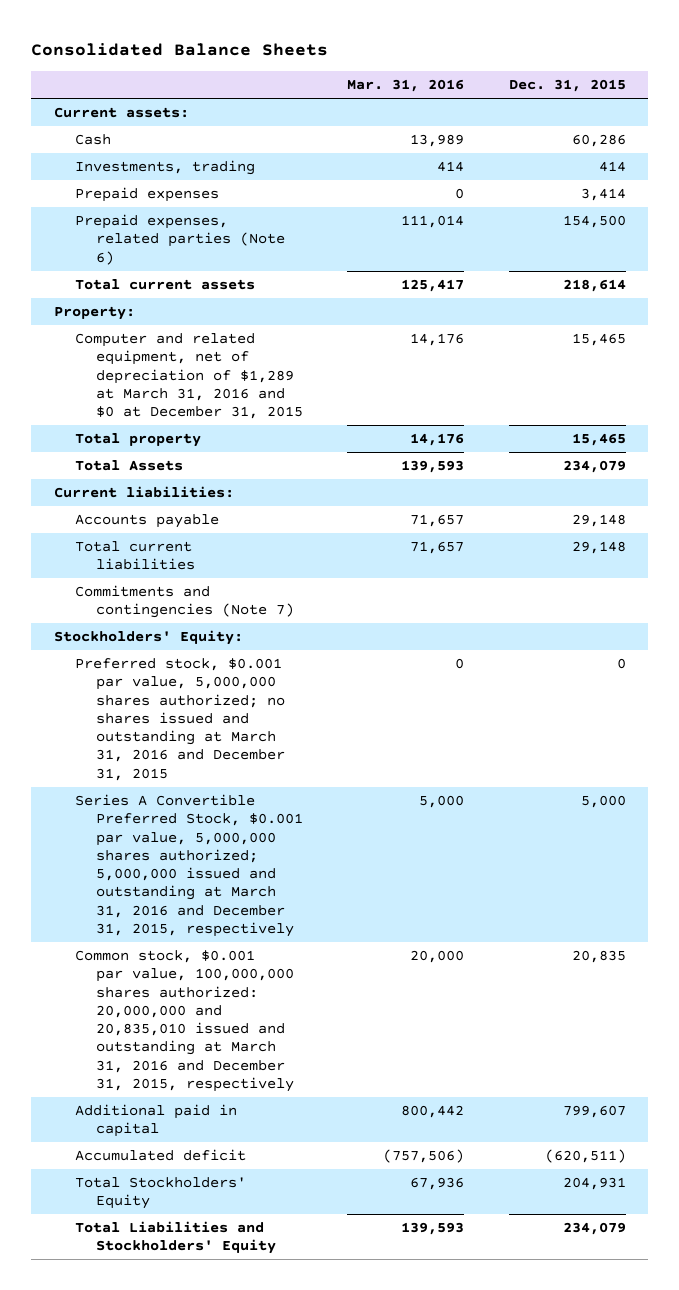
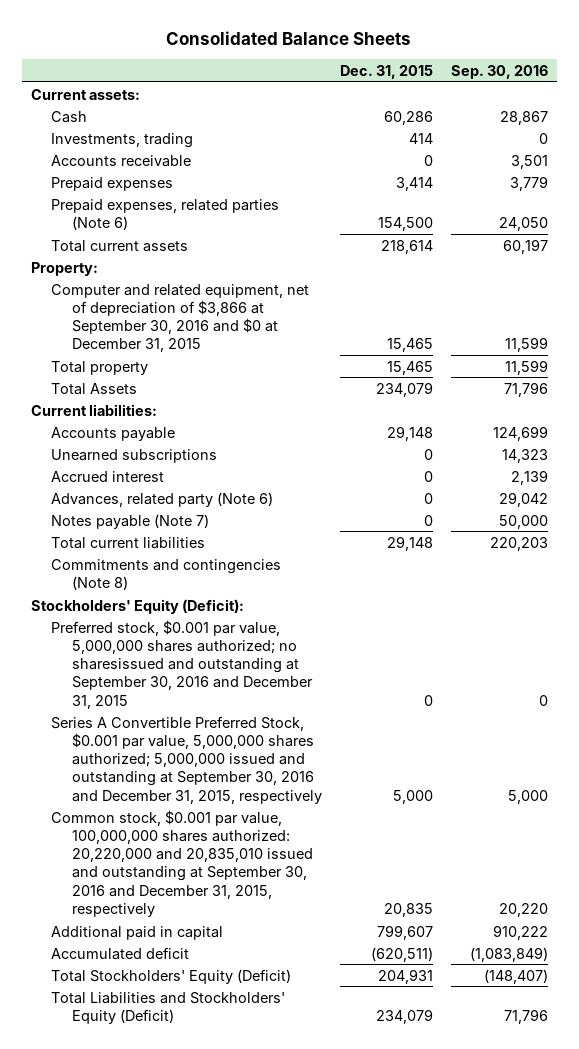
[347,79,465,93] Mar. 31, 2016 -> none
none -> [450,64,548,79] Sep. 30, 2016
none -> [51,154,192,167] Accounts receivable
[74,333,303,420] Computer and related equipment, net of depreciation of $1,289 at March 31, 2016 and $0 at December 31, 2015 -> [51,283,310,353] Computer and related equipment, net of depreciation of $3,866 at September 30, 2016 and $0 at December 31, 2015
none -> [51,448,218,463] Unearned subscriptions
none -> [51,470,165,482] Accrued interest
none -> [51,491,274,507] Advances, related party (Note 6)
none -> [51,513,210,529] Notes payable (Note 7)
[74,585,294,619] Commitments and contingencies (Note 7) -> [51,558,282,590] Commitments and contingencies (Note 8)
[53,630,243,646] Stockholders' Equity: -> [30,598,244,614] Stockholders' Equity (Deficit):
[74,658,285,781] Preferred stock, $0.001 par value, 5,000,000 shares authorized; no shares issued and outstanding at March 31, 2016 and December 31, 2015 -> [51,619,314,709] Preferred stock, $0.001 par value, 5,000,000 shares authorized; no sharesissued and outstanding at September 30, 2016 and December 31, 2015
[74,794,303,937] Series A Convertible Preferred Stock, $0.001 par value, 5,000,000 shares authorized; 5,000,000 issued and outstanding at March 31, 2016 and December 31, 2015, respectively -> [51,715,323,804] Series A Convertible Preferred Stock, $0.001 par value, 5,000,000 shares authorized; 5,000,000 issued and outstanding at September 30, 2016 and December 31, 2015, respectively
[74,950,294,1092] Common stock, $0.001 par value, 100,000,000 shares authorized: 20,000,000 and 20,835,010 issued and outstanding at March 31, 2016 and December 31, 2015, respectively -> [51,809,314,917] Common stock, $0.001 par value, 100,000,000 shares authorized: 20,220,000 and 20,835,010 issued and outstanding at September 30, 2016 and December 31, 2015, respectively
[74,1177,246,1210] Total Stockholders' Equity -> [51,968,292,984] Total Stockholders' Equity (Deficit)
[74,1221,276,1255] Total Liabilities and Stockholders' Equity -> [51,991,286,1024] Total Liabilities and Stockholders' Equity (Deficit)

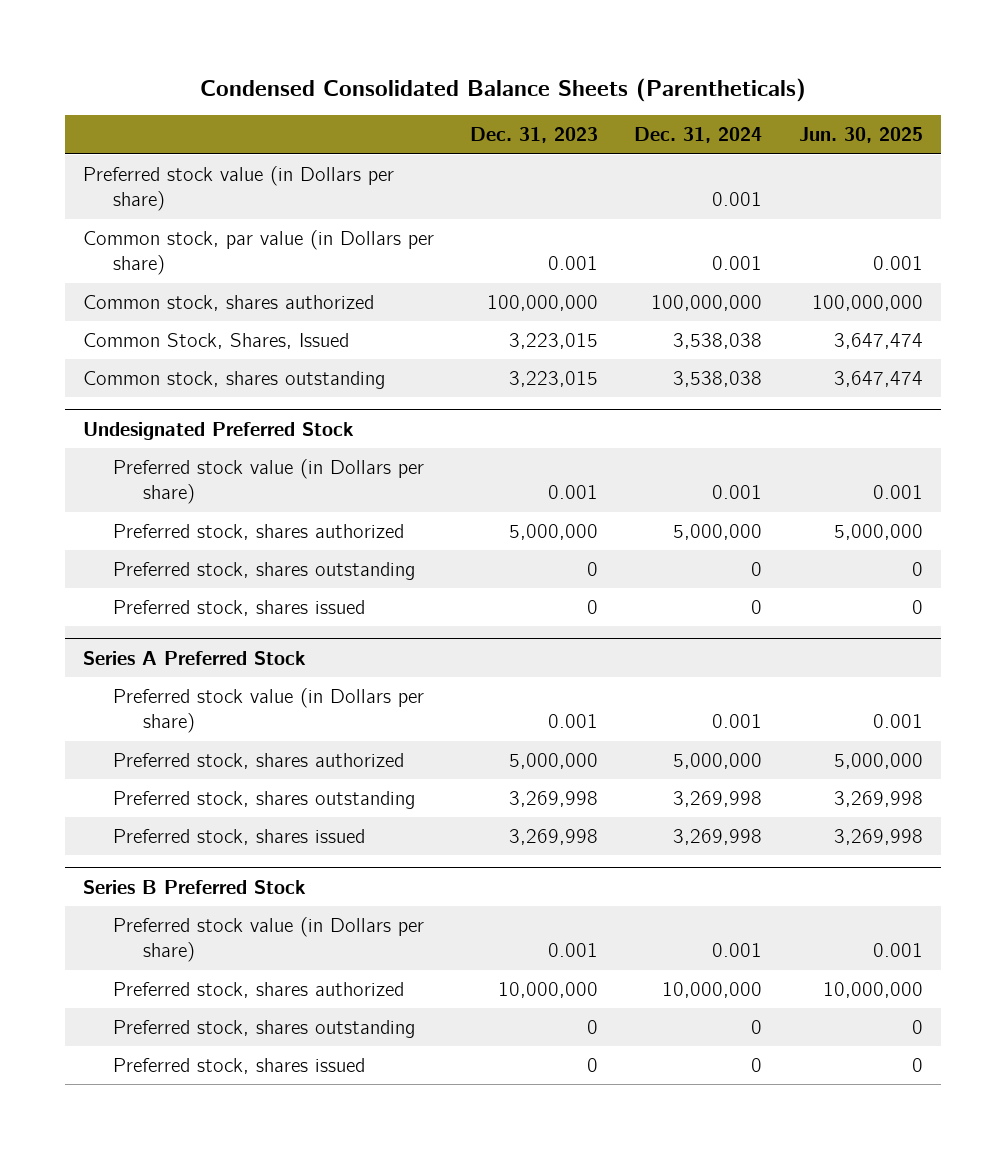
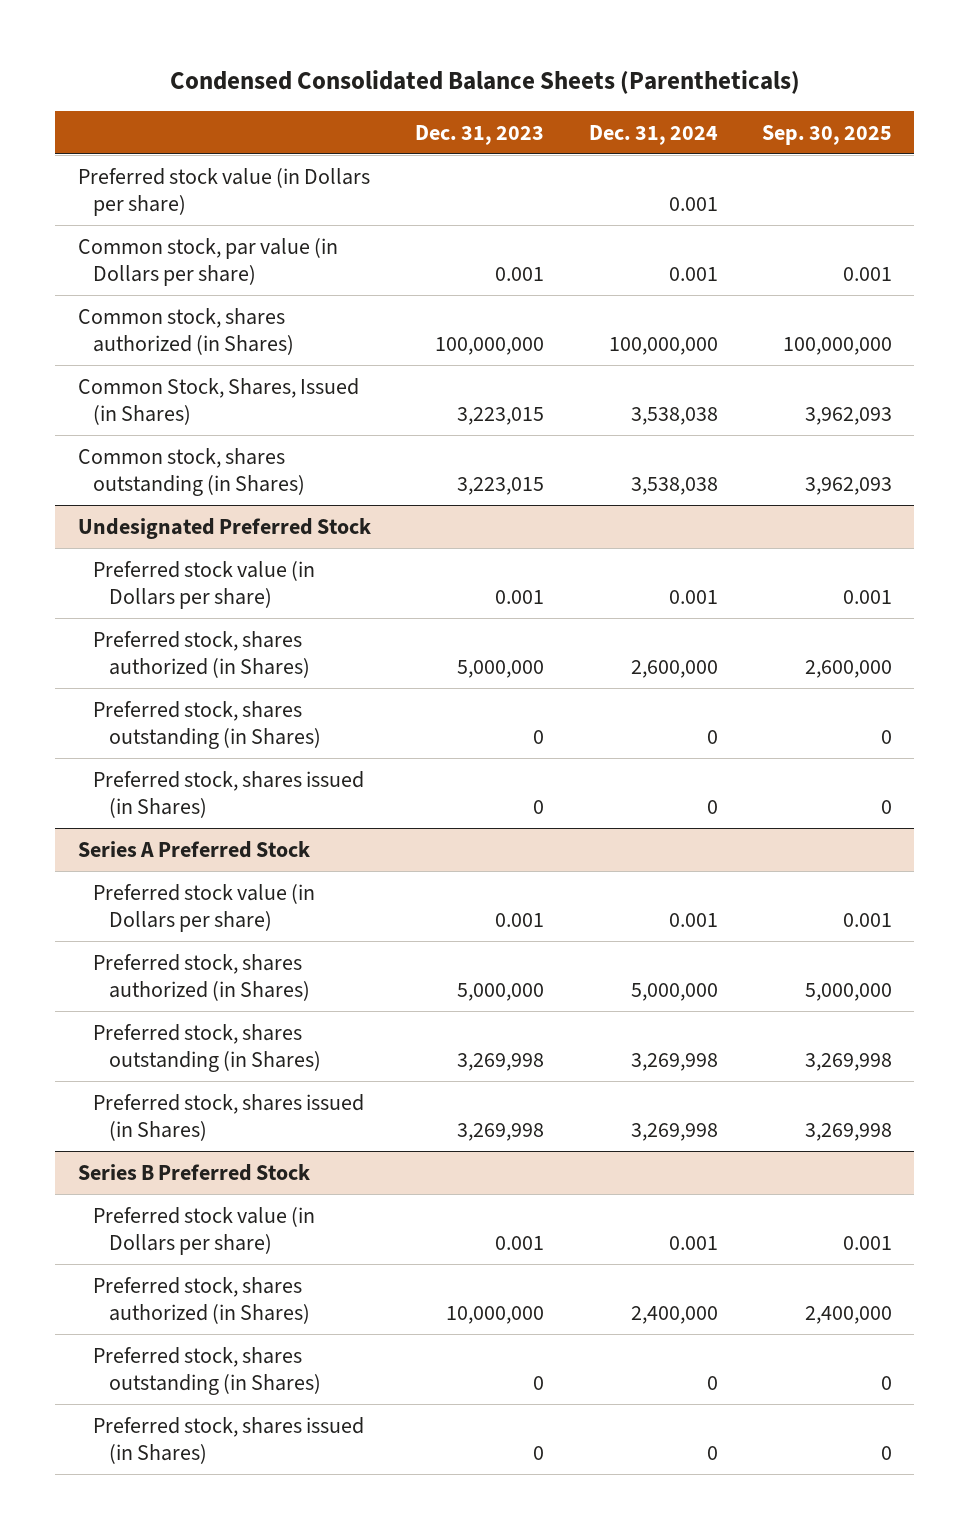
[798,127,923,144] Jun. 30, 2025 -> none
none -> [762,124,893,145] Sep. 30, 2025
[83,294,375,311] Common stock, shares authorized -> [77,307,295,355] Common stock, shares authorized (in Shares)
[83,332,350,349] Common Stock, Shares, Issued -> [77,377,359,425] Common Stock, Shares, Issued (in Shares)
[83,370,386,389] Common stock, shares outstanding -> [77,447,306,496] Common stock, shares outstanding (in Shares)
[112,523,404,540] Preferred stock, shares authorized -> [93,630,310,678] Preferred stock, shares authorized (in Shares)
[673,523,763,540] 5,000,000 -> [630,659,718,678] 2,600,000
[112,561,415,580] Preferred stock, shares outstanding -> [93,700,321,749] Preferred stock, shares outstanding (in Shares)
[112,599,365,616] Preferred stock, shares issued -> [93,770,365,818] Preferred stock, shares issued (in Shares)
[112,752,404,769] Preferred stock, shares authorized -> [93,953,310,1001] Preferred stock, shares authorized (in Shares)
[112,790,415,809] Preferred stock, shares outstanding -> [93,1023,321,1072] Preferred stock, shares outstanding (in Shares)
[112,828,365,845] Preferred stock, shares issued -> [93,1093,365,1141] Preferred stock, shares issued (in Shares)
[112,981,404,998] Preferred stock, shares authorized -> [93,1276,310,1324] Preferred stock, shares authorized (in Shares)
[662,981,763,998] 10,000,000 -> [630,1305,718,1324] 2,400,000
[112,1019,415,1038] Preferred stock, shares outstanding -> [93,1346,321,1395] Preferred stock, shares outstanding (in Shares)
[112,1057,365,1074] Preferred stock, shares issued -> [93,1416,365,1464] Preferred stock, shares issued (in Shares)

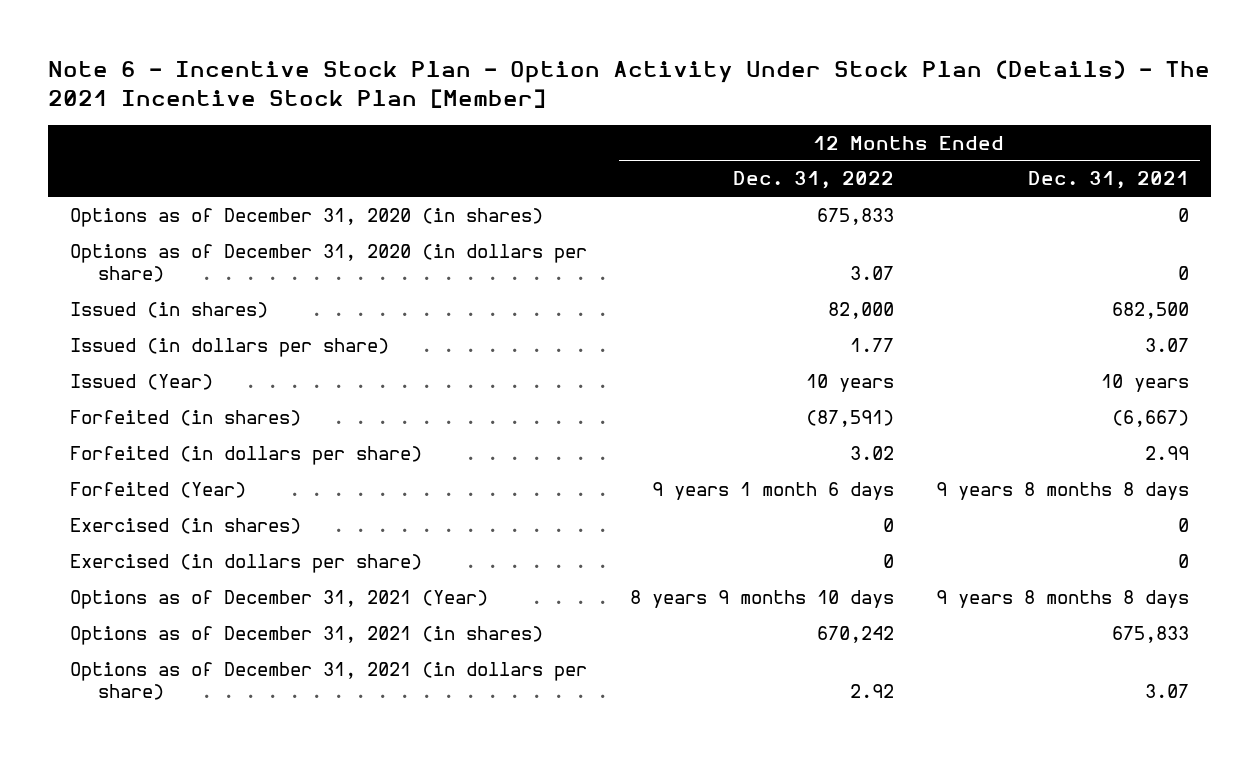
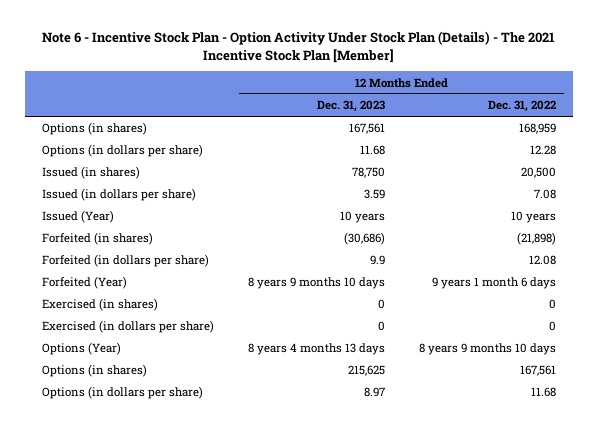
[1028,171,1190,190] Dec. 31, 2021 -> none
none -> [316,99,385,112] Dec. 31, 2023
[69,207,543,227] Options as of December 31, 2020 (in shares) -> [41,122,147,136] Options (in shares)
[816,207,894,225] 675,833 -> [518,123,556,135] 168,959
[69,243,587,283] Options as of December 31, 2020 (in dollars per share) -> [41,144,203,158] Options (in dollars per share)
[849,266,894,281] 3.07 -> [529,145,556,156] 12.28
[827,301,894,319] 82,000 -> [520,167,556,179] 20,500
[849,337,894,352] 1.77 -> [533,189,556,200] 7.08
[805,409,894,427] (87,591) -> [516,232,556,246] (21,898)
[849,445,894,460] 3.02 -> [528,255,556,266] 12.08
[69,589,488,609] Options as of December 31, 2021 (Year) -> [41,342,121,356] Options (Year)
[69,625,543,645] Options as of December 31, 2021 (in shares) -> [41,364,147,378] Options (in shares)
[816,625,894,643] 670,242 -> [519,365,556,377] 167,561
[69,661,587,701] Options as of December 31, 2021 (in dollars per share) -> [41,386,203,400] Options (in dollars per share)
[849,684,894,699] 2.92 -> [530,387,556,398] 11.68

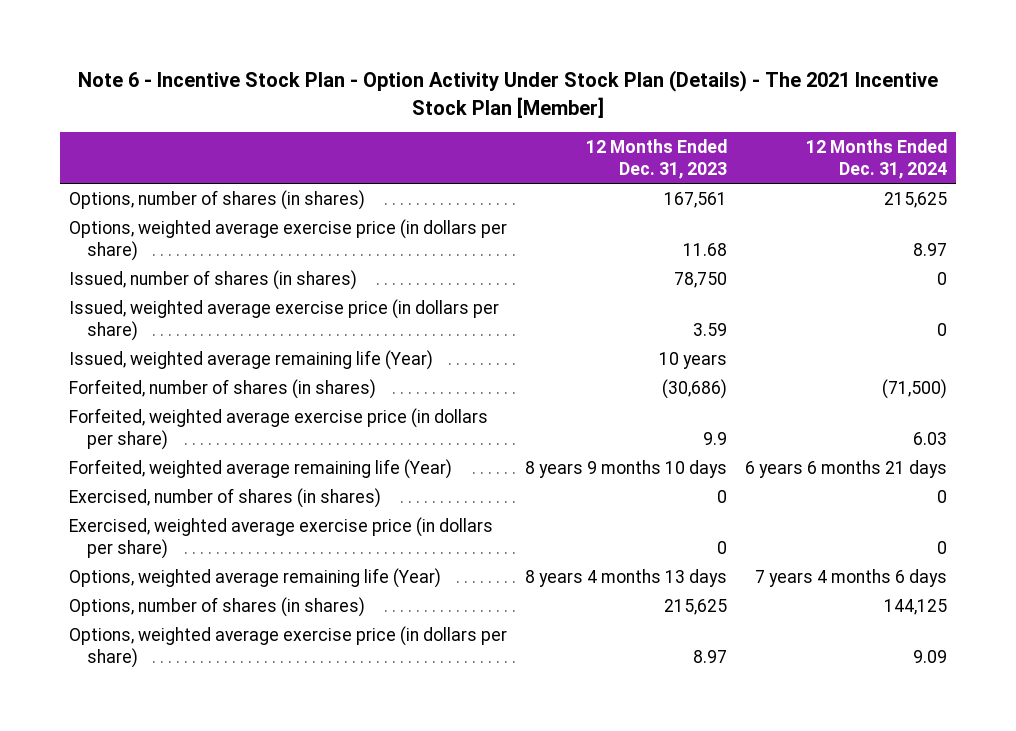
[487,99,556,112] Dec. 31, 2022 -> none
none -> [806,139,948,179] 12 Months Ended Dec. 31, 2024
[41,122,147,136] Options (in shares) -> [69,189,366,210] Options, number of shares (in shares)
[41,144,203,158] Options (in dollars per share) -> [69,218,508,261] Options, weighted average exercise price (in dollars per share)
[41,166,140,180] Issued (in shares) -> [69,269,358,290] Issued, number of shares (in shares)
[41,188,196,202] Issued (in dollars per share) -> [69,298,500,341] Issued, weighted average exercise price (in dollars per share)
[41,210,114,224] Issued (Year) -> [69,349,434,370] Issued, weighted average remaining life (Year)
[41,232,153,246] Forfeited (in shares) -> [69,378,377,399] Forfeited, number of shares (in shares)
[41,254,209,268] Forfeited (in dollars per share) -> [69,407,489,450] Forfeited, weighted average exercise price (in dollars per share)
[41,276,127,290] Forfeited (Year) -> [69,458,453,479] Forfeited, weighted average remaining life (Year)
[41,298,158,312] Exercised (in shares) -> [69,487,382,508] Exercised, number of shares (in shares)
[41,320,214,334] Exercised (in dollars per share) -> [69,516,494,559] Exercised, weighted average exercise price (in dollars per share)
[41,342,121,356] Options (Year) -> [69,567,442,588] Options, weighted average remaining life (Year)
[41,364,147,378] Options (in shares) -> [69,596,366,617] Options, number of shares (in shares)
[41,386,203,400] Options (in dollars per share) -> [69,625,508,668] Options, weighted average exercise price (in dollars per share)

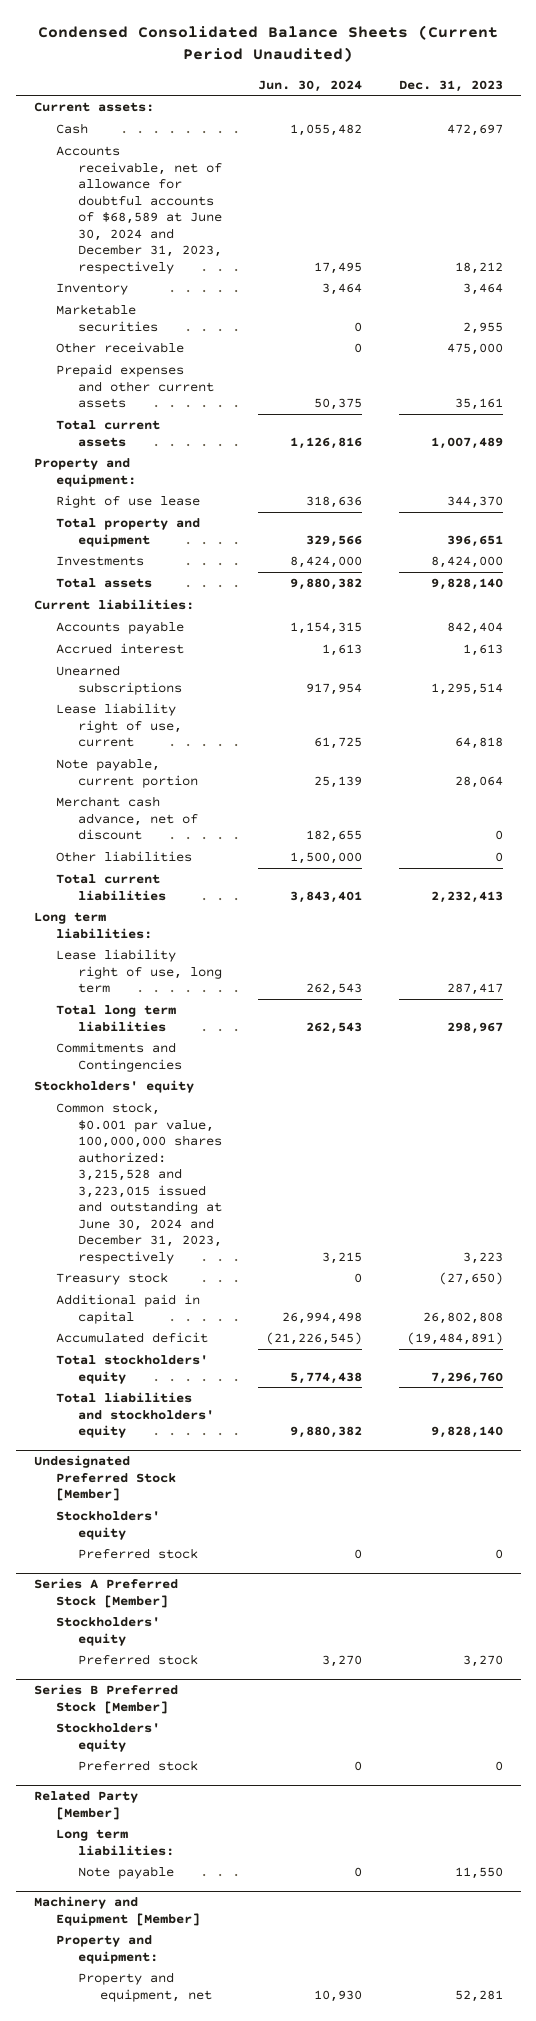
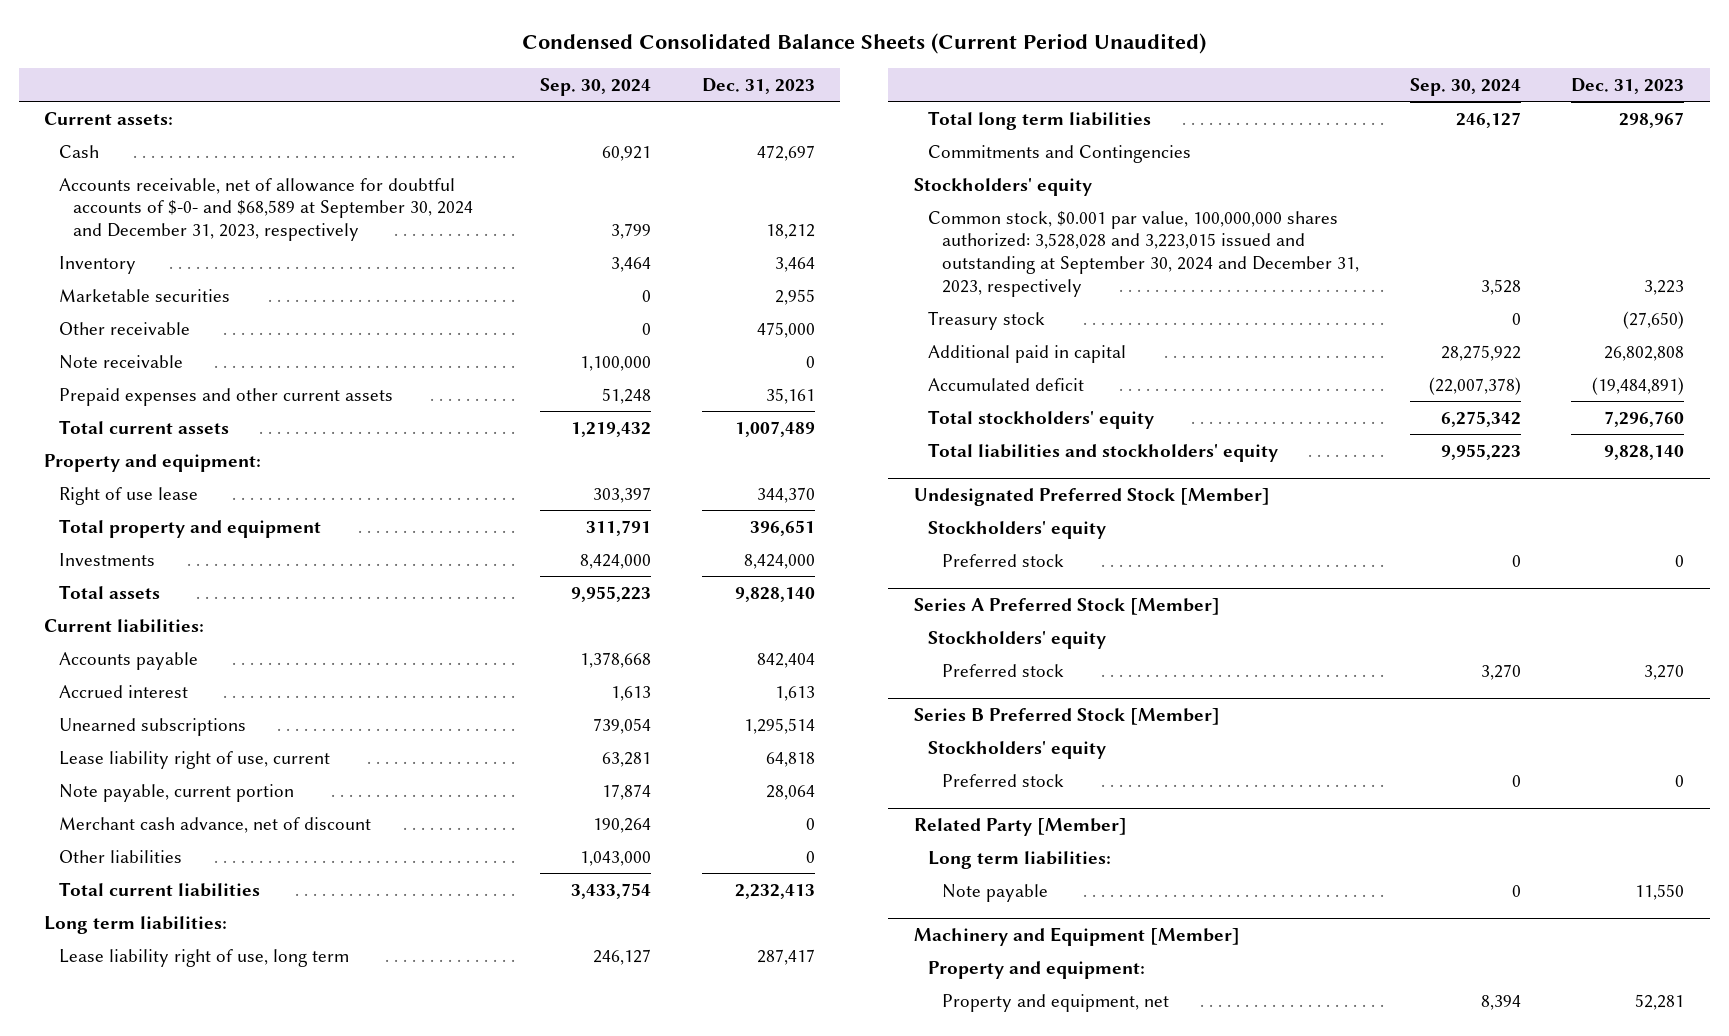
[258,79,363,92] Jun. 30, 2024 -> none
none -> [540,77,652,96] Sep. 30, 2024
[55,146,223,274] Accounts receivable, net of allowance for doubtful accounts of $68,589 at June 30, 2024 and December 31, 2023, respectively -> [58,177,473,242] Accounts receivable, net of allowance for doubtful accounts of $-0- and $68,589 at September 30, 2024 and December 31, 2023, respectively
none -> [58,354,183,369] Note receivable
[55,1102,223,1264] Common stock, $0.001 par value, 100,000,000 shares authorized: 3,215,528 and 3,223,015 issued and outstanding at June 30, 2024 and December 31, 2023, respectively -> [927,210,1359,297] Common stock, $0.001 par value, 100,000,000 shares authorized: 3,528,028 and 3,223,015 issued and outstanding at September 30, 2024 and December 31, 2023, respectively

